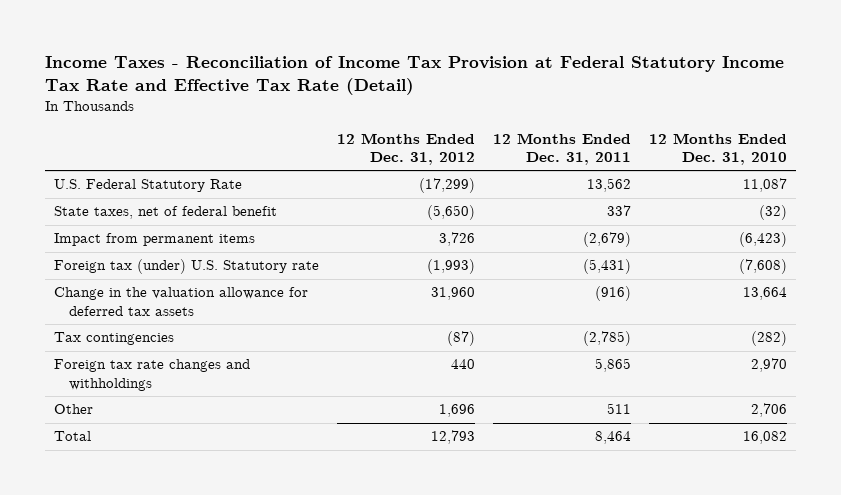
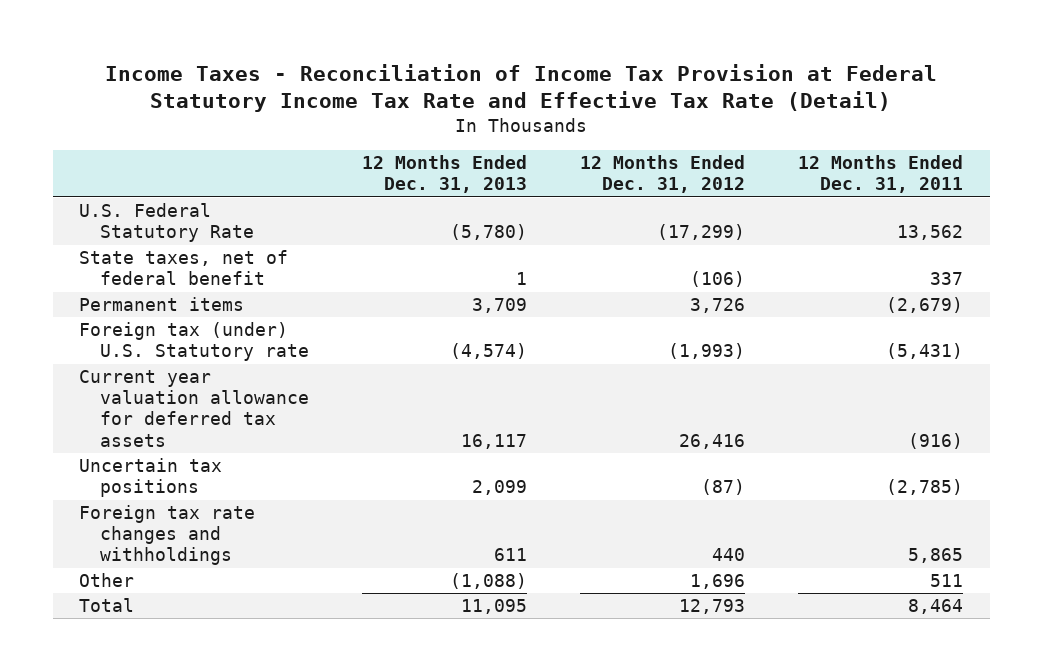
[649,132,788,165] 12 Months Ended Dec. 31, 2010 -> none
none -> [362,155,528,194] 12 Months Ended Dec. 31, 2013
[427,205,476,221] (5,650) -> [690,271,746,288] (106)
[53,233,255,247] Impact from permanent items -> [79,297,245,312] Permanent items
[53,287,308,316] Change in the valuation allowance for deferred tax assets -> [79,370,310,447] Current year valuation allowance for deferred tax assets
[431,287,476,301] 31,960 -> [679,433,746,449] 26,416
[53,332,174,346] Tax contingencies -> [79,458,223,498] Uncertain tax positions

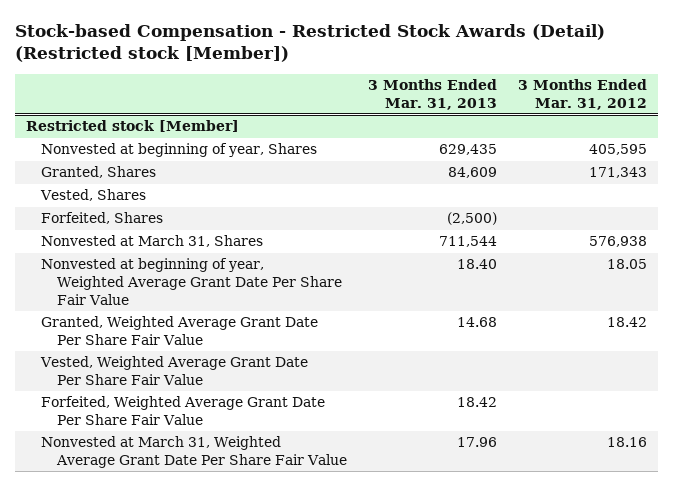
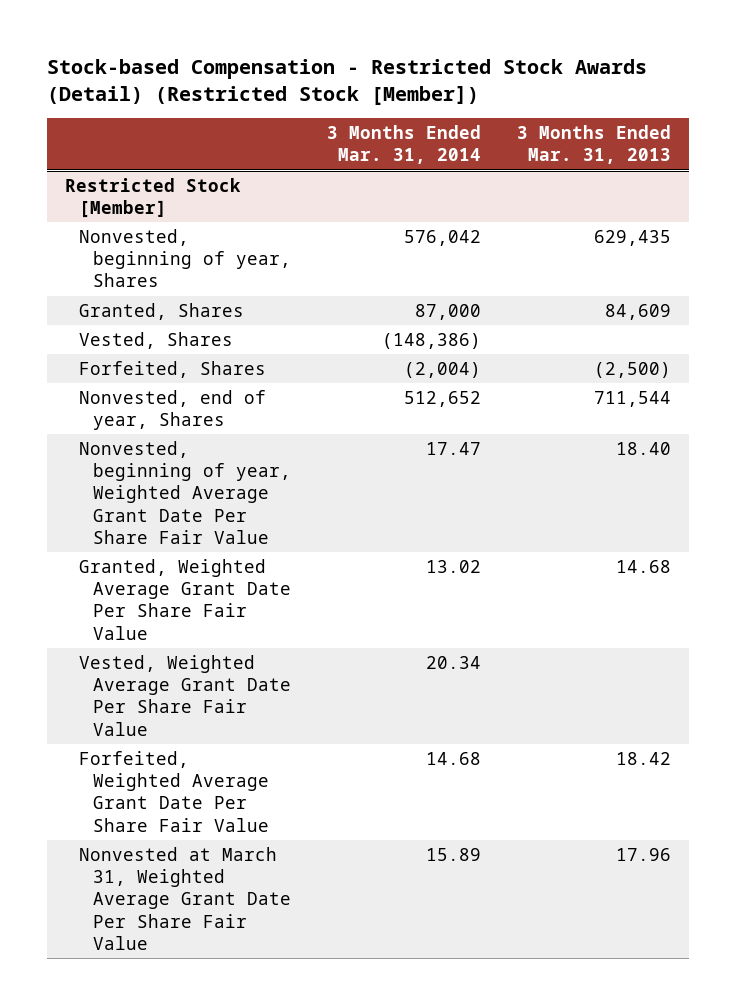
[15,24,606,63] Stock-based Compensation - Restricted Stock Awards (Detail) (Restricted stock [Member]) -> [46,58,647,105] Stock-based Compensation - Restricted Stock Awards (Detail) (Restricted Stock [Member])
[518,79,648,110] 3 Months Ended Mar. 31, 2012 -> none
none -> [326,125,481,165] 3 Months Ended Mar. 31, 2014
[25,120,239,133] Restricted stock [Member] -> [64,177,241,219] Restricted Stock [Member]
[41,143,318,158] Nonvested at beginning of year, Shares -> [78,228,291,288] Nonvested, beginning of year, Shares
[41,235,264,248] Nonvested at March 31, Shares -> [78,389,266,431] Nonvested, end of year, Shares
[41,258,342,305] Nonvested at beginning of year, Weighted Average Grant Date Per Share Fair Value -> [78,440,291,544] Nonvested, beginning of year, Weighted Average Grant Date Per Share Fair Value

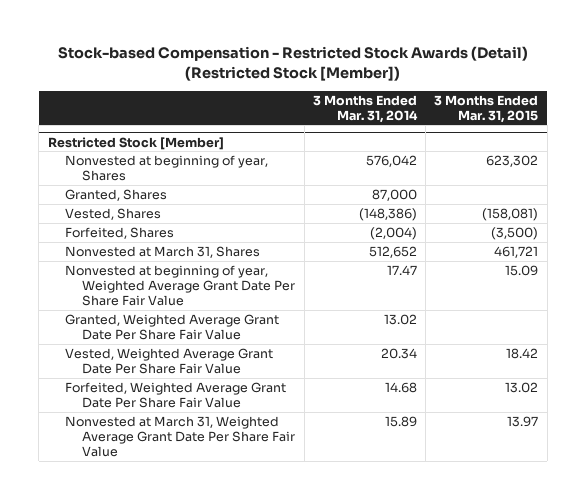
[517,125,672,165] 3 Months Ended Mar. 31, 2013 -> none
none -> [434,94,539,123] 3 Months Ended Mar. 31, 2015
[78,228,291,288] Nonvested, beginning of year, Shares -> [65,155,269,182] Nonvested at beginning of year, Shares
[78,389,266,431] Nonvested, end of year, Shares -> [65,246,261,259] Nonvested at March 31, Shares
[78,440,291,544] Nonvested, beginning of year, Weighted Average Grant Date Per Share Fair Value -> [65,265,296,307] Nonvested at beginning of year, Weighted Average Grant Date Per Share Fair Value

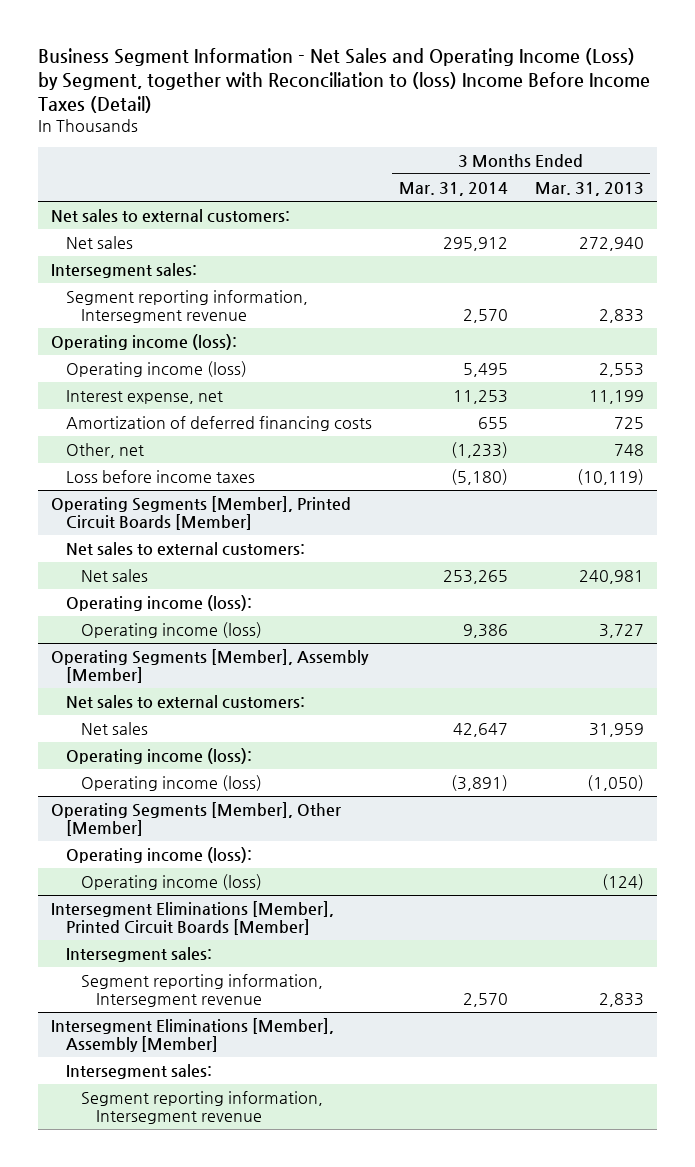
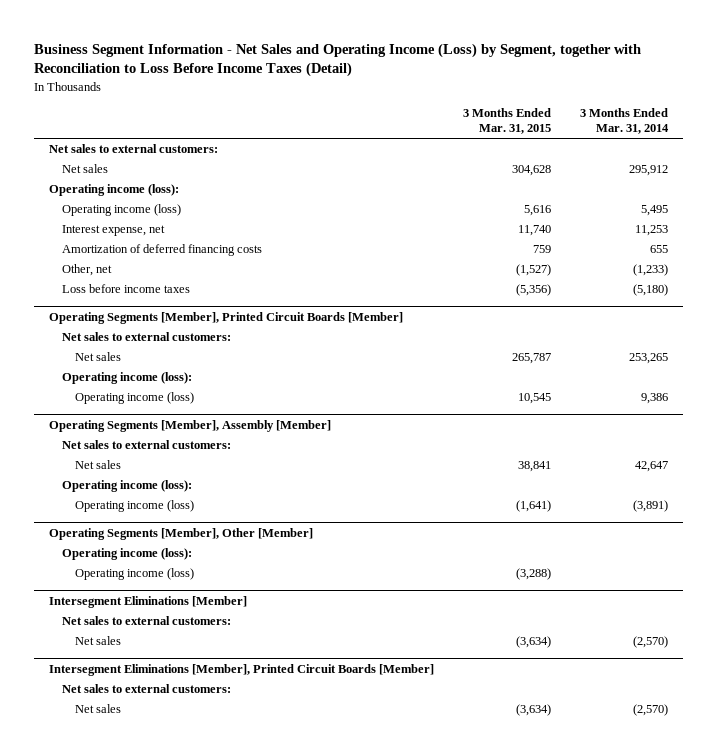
[38,48,651,114] Business Segment Information - Net Sales and Operating Income (Loss) by Segment, together with Reconciliation to (loss) Income Before Income Taxes (Detail) -> [34,42,642,78] Business Segment Information - Net Sales and Operating Income (Loss) by Segment, together with Reconciliation to Loss Before Income Taxes (Detail)
[534,181,644,196] Mar. 31, 2013 -> none
none -> [462,108,551,135] 3 Months Ended Mar. 31, 2015
[51,263,198,279] Intersegment sales: -> none
[66,290,309,324] Segment reporting information, Intersegment revenue -> none
none -> [48,595,247,608] Intersegment Eliminations [Member]
none -> [61,616,231,626] Net sales to external customers:
none -> [74,636,121,646] Net sales
[66,947,213,963] Intersegment sales: -> none
[81,974,324,1008] Segment reporting information, Intersegment revenue -> none
[51,1018,335,1053] Intersegment Eliminations [Member], Assembly [Member] -> none
[66,1064,213,1080] Intersegment sales: -> none
[81,1091,324,1125] Segment reporting information, Intersegment revenue -> none
none -> [61,684,231,694] Net sales to external customers:
none -> [74,704,121,714] Net sales

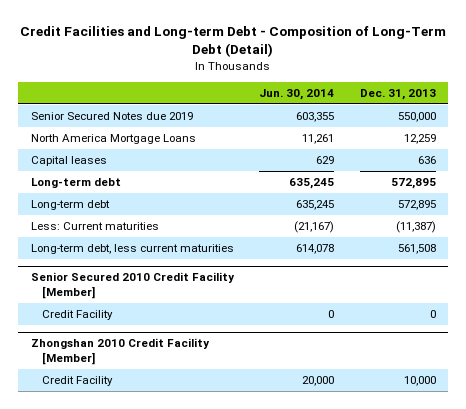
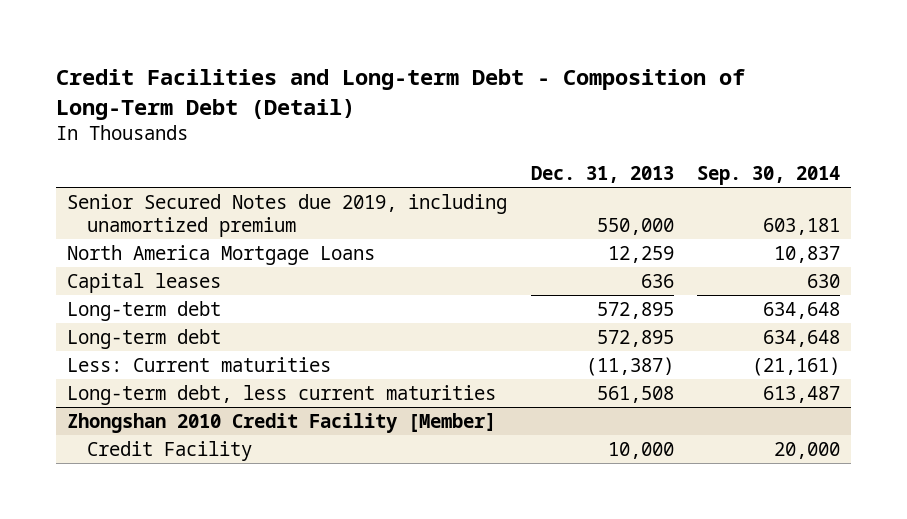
[259,88,335,100] Jun. 30, 2014 -> none
none -> [696,166,840,186] Sep. 30, 2014
[30,112,193,121] Senior Secured Notes due 2019 -> [67,193,508,237] Senior Secured Notes due 2019, including unamortized premium
[30,272,235,299] Senior Secured 2010 Credit Facility [Member] -> none
[42,310,114,321] Credit Facility -> none

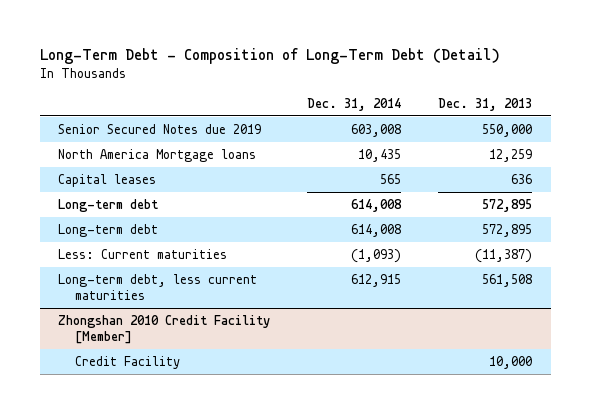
[55,69,745,120] Credit Facilities and Long-term Debt - Composition of Long-Term Debt (Detail) -> [39,48,500,65] Long-Term Debt - Composition of Long-Term Debt (Detail)
[696,166,840,186] Sep. 30, 2014 -> none
none -> [307,98,402,112] Dec. 31, 2014
[67,193,508,237] Senior Secured Notes due 2019, including unamortized premium -> [58,123,262,134] Senior Secured Notes due 2019
[67,244,376,265] North America Mortgage Loans -> [58,148,257,162] North America Mortgage loans

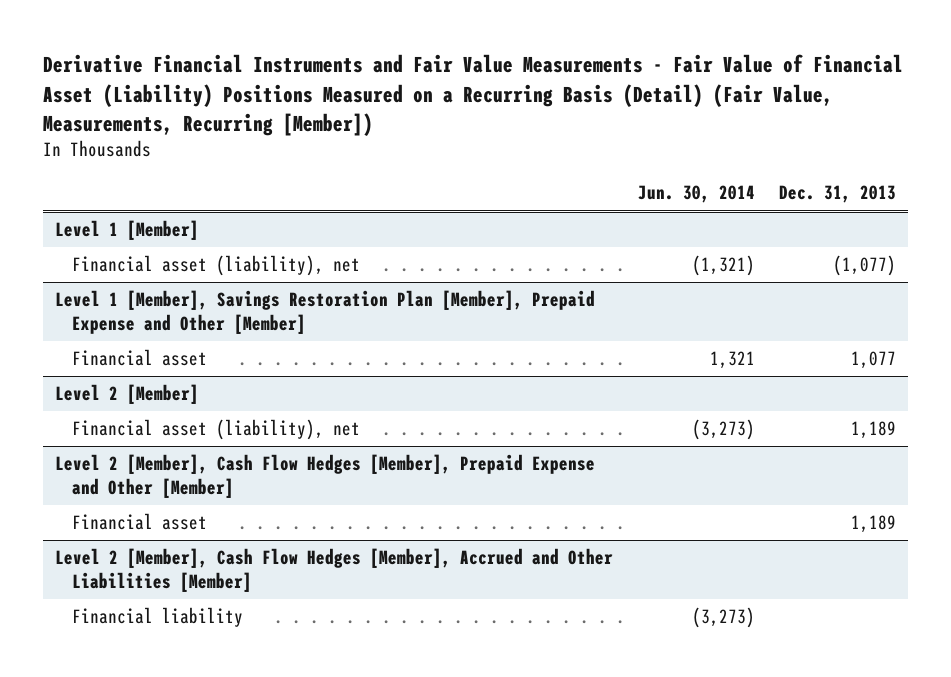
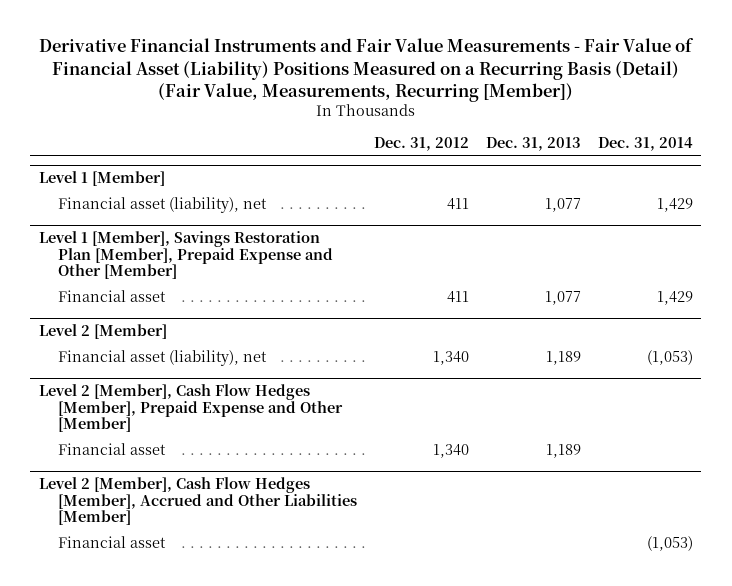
[637,185,755,204] Jun. 30, 2014 -> none
none -> [374,137,470,152] Dec. 31, 2012
none -> [597,137,693,152] Dec. 31, 2014
[832,255,896,277] (1,077) -> [545,198,582,213] 1,077
[72,607,244,628] Financial liability -> none
none -> [58,536,167,549] Financial asset

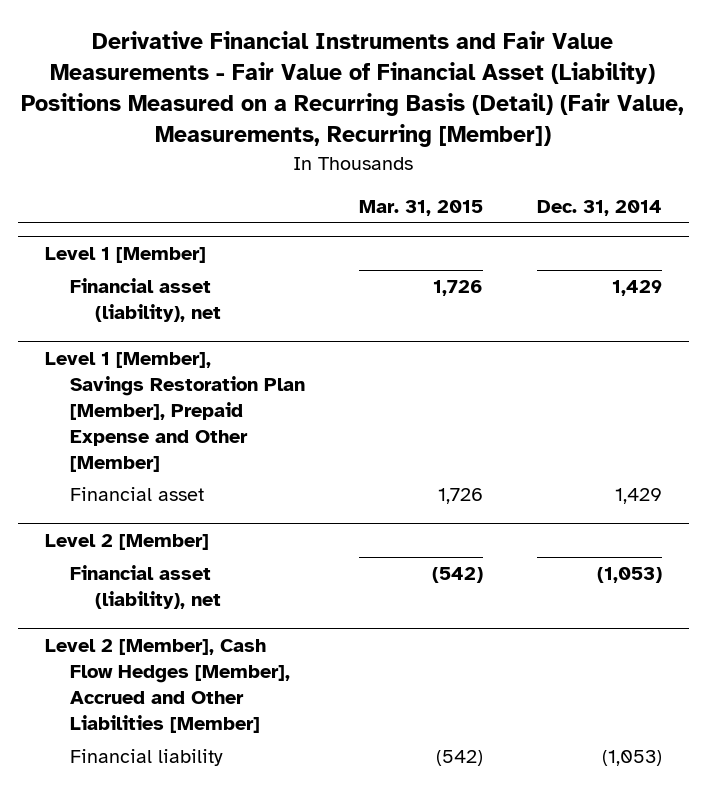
[374,137,470,152] Dec. 31, 2012 -> none
[486,137,582,152] Dec. 31, 2013 -> none
none -> [358,200,483,217] Mar. 31, 2015
[38,384,344,433] Level 2 [Member], Cash Flow Hedges [Member], Prepaid Expense and Other [Member] -> none
[58,443,167,456] Financial asset -> none
[58,536,167,549] Financial asset -> [69,749,223,767] Financial liability

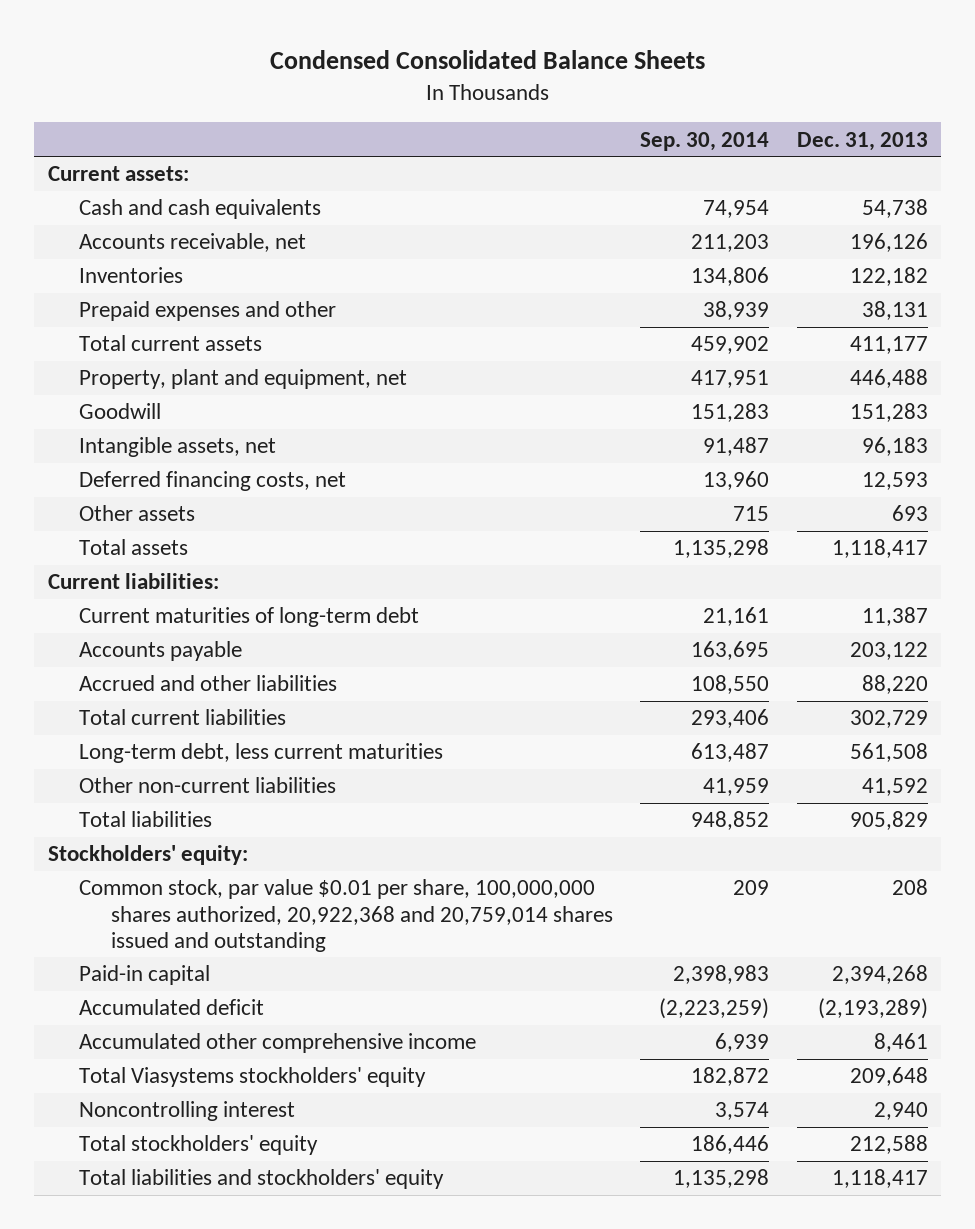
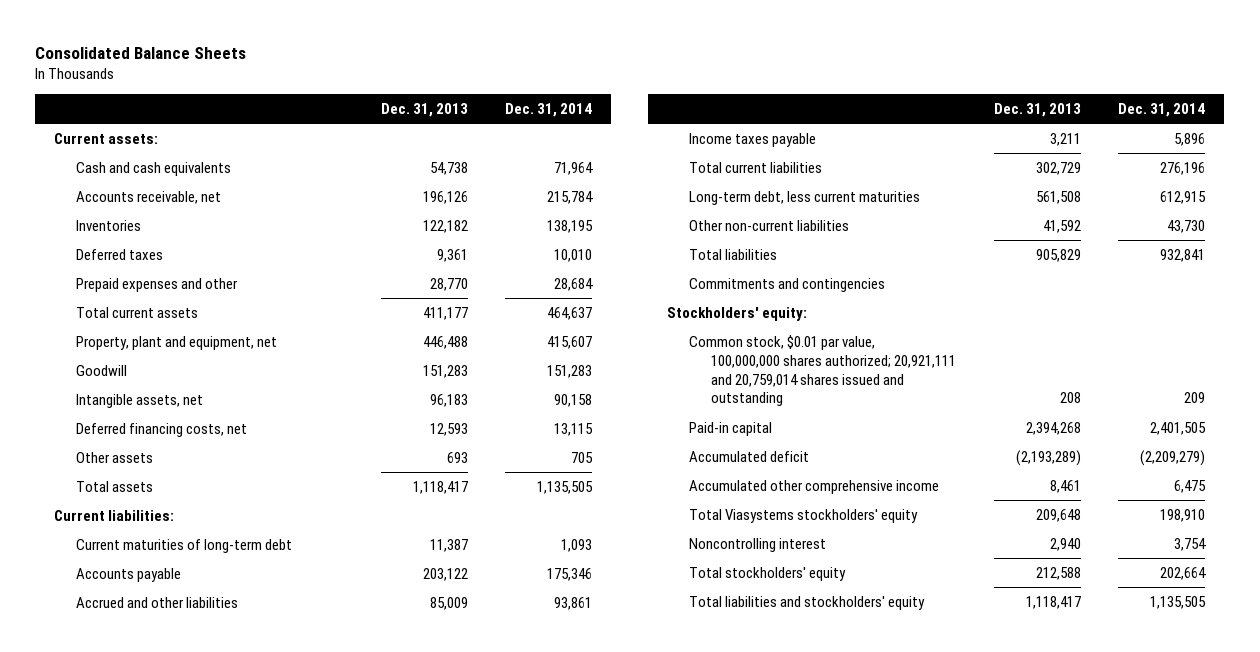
[269,50,705,70] Condensed Consolidated Balance Sheets -> [35,46,247,59] Consolidated Balance Sheets
[640,131,770,151] Sep. 30, 2014 -> none
none -> [505,102,593,117] Dec. 31, 2014
none -> [76,248,164,260] Deferred taxes
[861,301,928,321] 38,131 -> [429,277,468,291] 28,770
[861,675,928,695] 88,220 -> [429,596,468,610] 85,009
none -> [689,132,817,147] Income taxes payable
none -> [689,277,886,292] Commitments and contingencies
[79,879,613,952] Common stock, par value $0.01 per share, 100,000,000 shares authorized, 20,922,368 and 20,759,014 shares issued and outstanding -> [689,334,956,407] Common stock, $0.01 par value, 100,000,000 shares authorized; 20,921,111 and 20,759,014 shares issued and outstanding

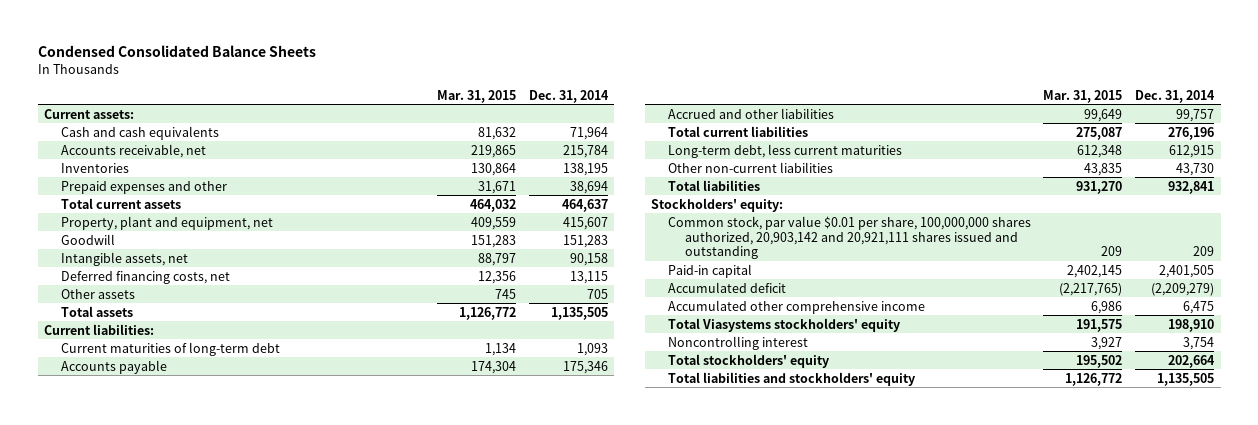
[35,46,247,59] Consolidated Balance Sheets -> [37,45,316,58] Condensed Consolidated Balance Sheets
[380,102,468,117] Dec. 31, 2013 -> none
none -> [436,89,516,103] Mar. 31, 2015
[76,248,164,260] Deferred taxes -> none
[554,277,594,291] 28,684 -> [569,180,608,194] 38,694
[689,132,817,147] Income taxes payable -> none
[554,596,593,610] 93,861 -> [1176,108,1215,122] 99,757
[689,277,886,292] Commitments and contingencies -> none
[689,334,956,407] Common stock, $0.01 par value, 100,000,000 shares authorized; 20,921,111 and 20,759,014 shares issued and outstanding -> [667,215,1031,260] Common stock, par value $0.01 per share, 100,000,000 shares authorized, 20,903,142 and 20,921,111 shares issued and outstanding

